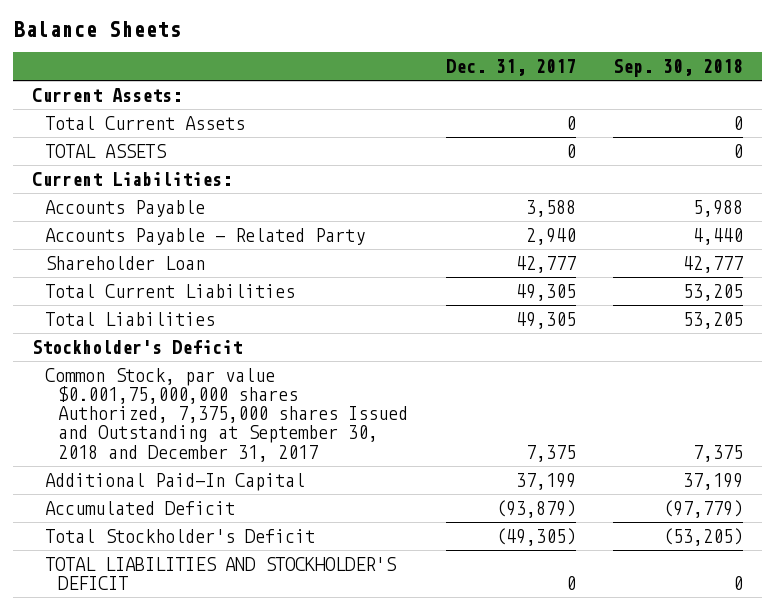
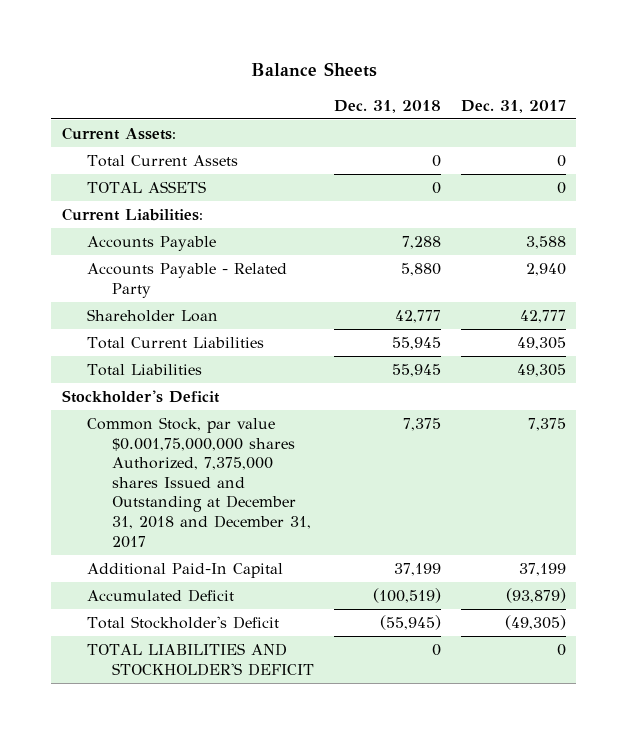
[613,58,744,77] Sep. 30, 2018 -> none
none -> [333,99,441,113] Dec. 31, 2018
[45,368,409,462] Common Stock, par value $0.001,75,000,000 shares Authorized, 7,375,000 shares Issued and Outstanding at September 30, 2018 and December 31, 2017 -> [86,416,311,548] Common Stock, par value $0.001,75,000,000 shares Authorized, 7,375,000 shares Issued and Outstanding at December 31, 2018 and December 31, 2017

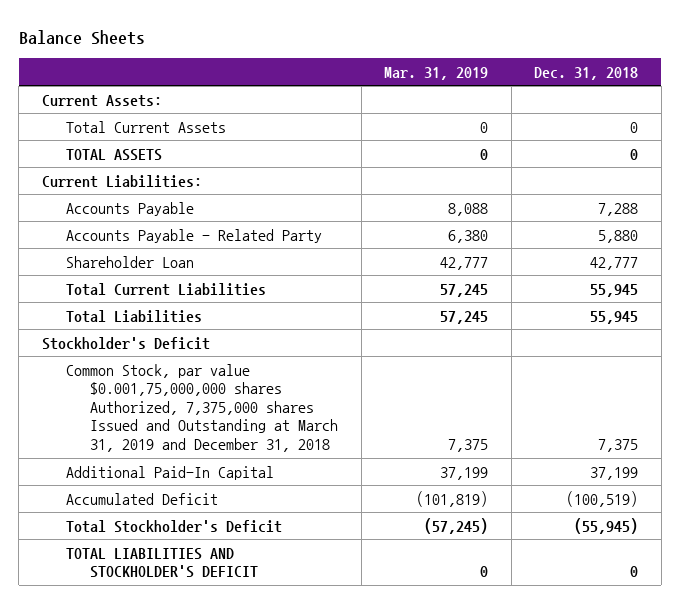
[460,99,566,113] Dec. 31, 2017 -> none
none -> [384,66,489,80] Mar. 31, 2019
[86,416,311,548] Common Stock, par value $0.001,75,000,000 shares Authorized, 7,375,000 shares Issued and Outstanding at December 31, 2018 and December 31, 2017 -> [66,363,339,453] Common Stock, par value $0.001,75,000,000 shares Authorized, 7,375,000 shares Issued and Outstanding at March 31, 2019 and December 31, 2018

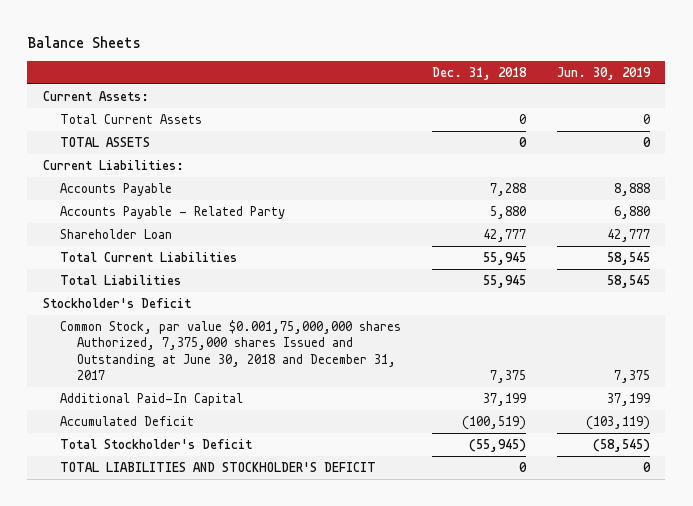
[384,66,489,80] Mar. 31, 2019 -> none
none -> [556,66,651,80] Jun. 30, 2019
[66,363,339,453] Common Stock, par value $0.001,75,000,000 shares Authorized, 7,375,000 shares Issued and Outstanding at March 31, 2019 and December 31, 2018 -> [60,320,402,380] Common Stock, par value $0.001,75,000,000 shares Authorized, 7,375,000 shares Issued and Outstanding at June 30, 2018 and December 31, 2017

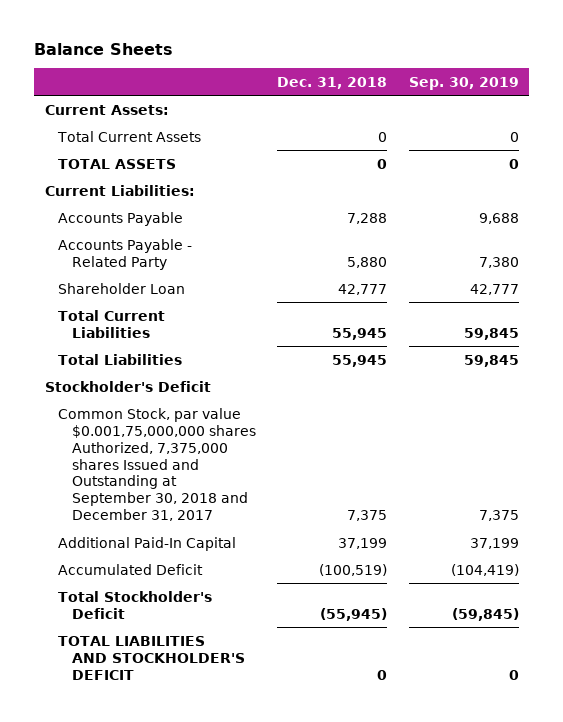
[556,66,651,80] Jun. 30, 2019 -> none
none -> [408,76,519,90] Sep. 30, 2019
[60,320,402,380] Common Stock, par value $0.001,75,000,000 shares Authorized, 7,375,000 shares Issued and Outstanding at June 30, 2018 and December 31, 2017 -> [58,407,257,522] Common Stock, par value $0.001,75,000,000 shares Authorized, 7,375,000 shares Issued and Outstanding at September 30, 2018 and December 31, 2017

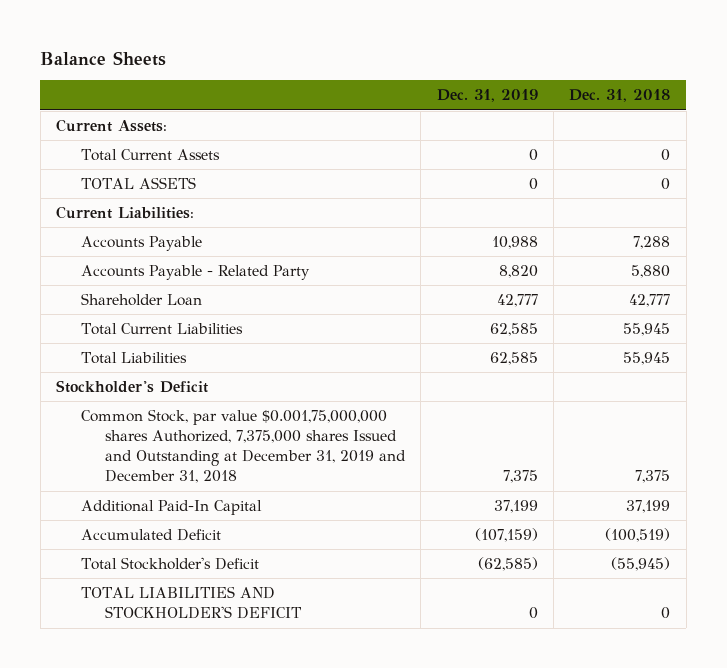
[408,76,519,90] Sep. 30, 2019 -> none
none -> [436,89,538,103] Dec. 31, 2019
[58,407,257,522] Common Stock, par value $0.001,75,000,000 shares Authorized, 7,375,000 shares Issued and Outstanding at September 30, 2018 and December 31, 2017 -> [80,409,406,484] Common Stock, par value $0.001,75,000,000 shares Authorized, 7,375,000 shares Issued and Outstanding at December 31, 2019 and December 31, 2018

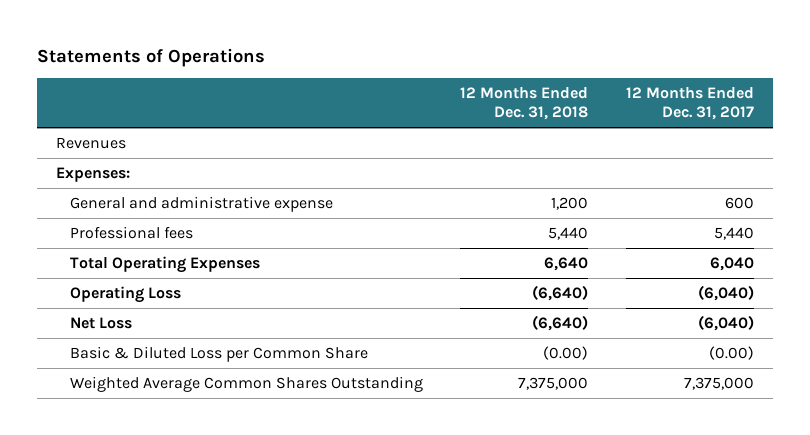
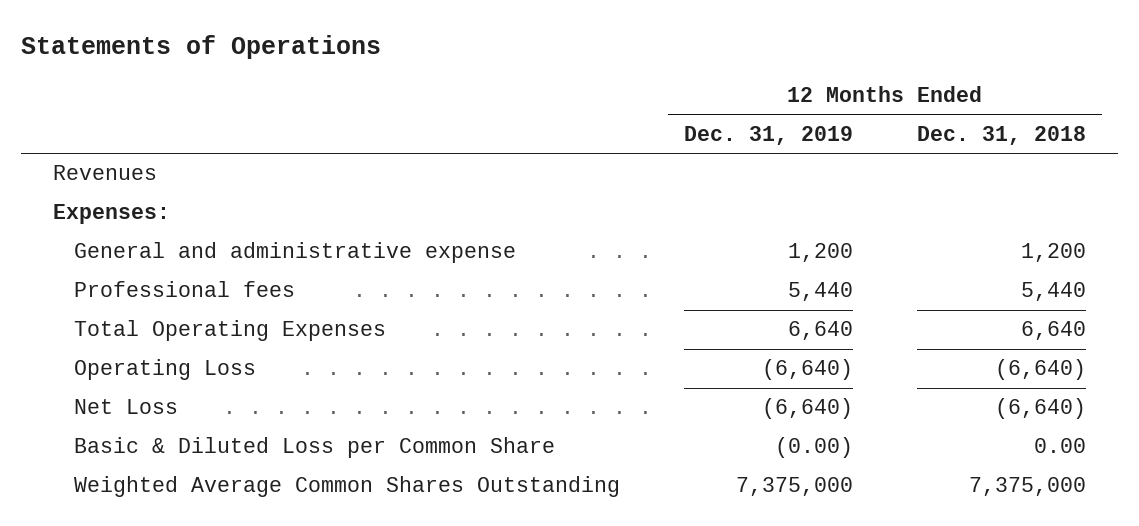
[626,87,755,121] 12 Months Ended Dec. 31, 2017 -> none
none -> [683,125,853,145] Dec. 31, 2019
[543,346,589,361] (0.00) -> [1034,438,1087,454] 0.00

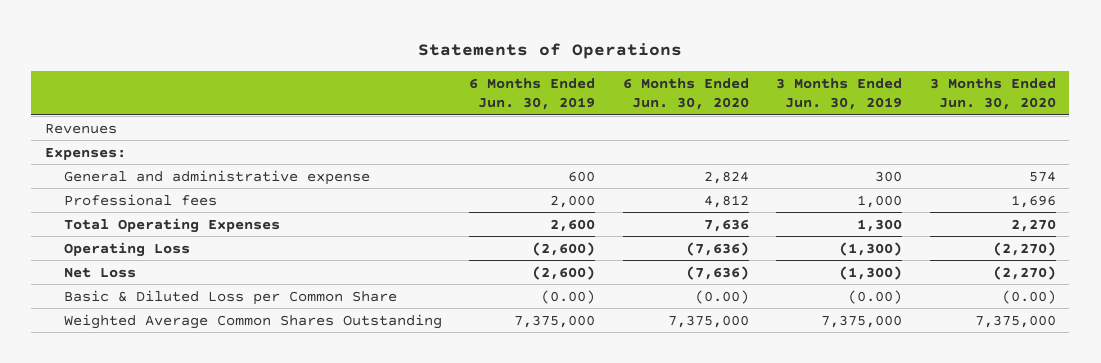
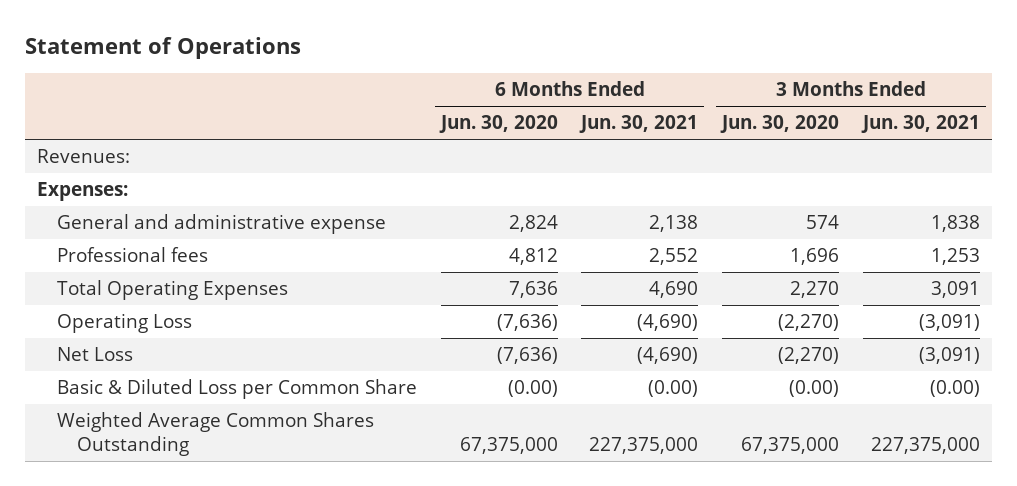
[418,43,683,60] Statements of Operations -> [24,37,301,60] Statement of Operations
[469,77,596,111] 6 Months Ended Jun. 30, 2019 -> none
[776,77,903,111] 3 Months Ended Jun. 30, 2019 -> none
none -> [579,115,699,134] Jun. 30, 2021
none -> [861,115,981,134] Jun. 30, 2021
[44,123,117,134] Revenues -> [36,149,130,164] Revenues:
[667,314,749,328] 7,375,000 -> [459,437,558,455] 67,375,000
[974,314,1056,328] 7,375,000 -> [741,437,840,455] 67,375,000

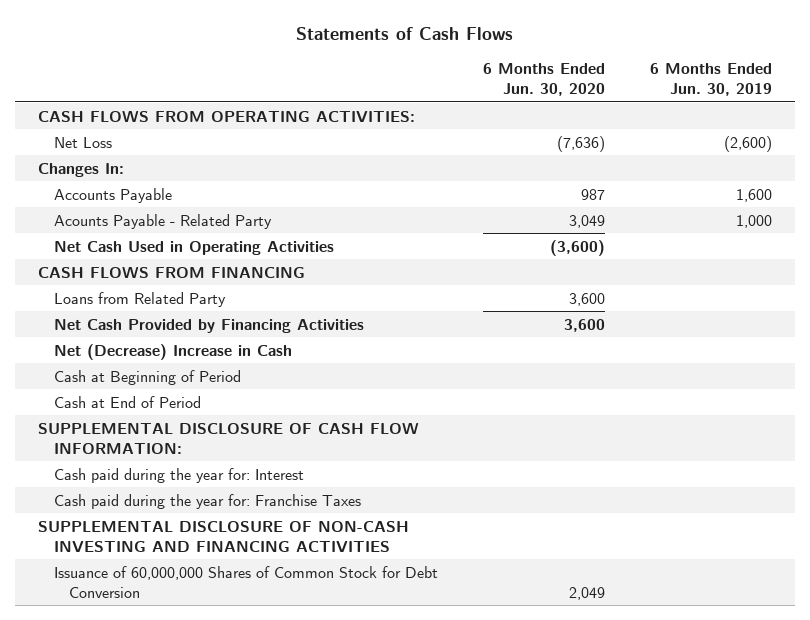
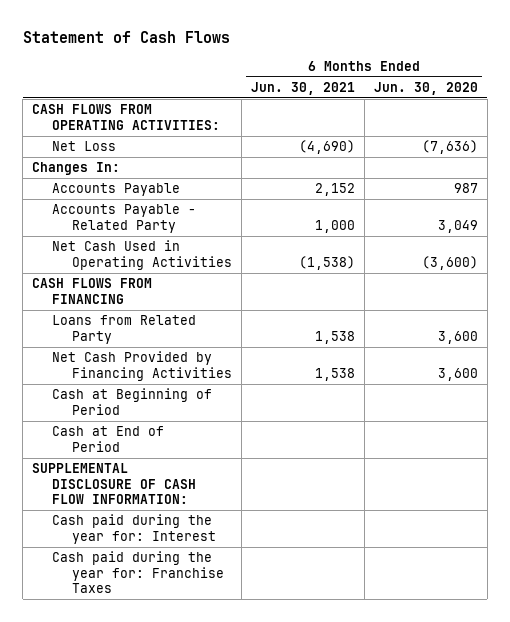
[295,26,513,40] Statements of Cash Flows -> [22,30,230,43] Statement of Cash Flows
[649,63,772,97] 6 Months Ended Jun. 30, 2019 -> none
none -> [250,81,355,95] Jun. 30, 2021
[53,213,272,229] Acounts Payable - Related Party -> [52,204,197,233] Accounts Payable - Related Party
[53,343,292,360] Net (Decrease) Increase in Cash -> none
[37,520,409,552] SUPPLEMENTAL DISCLOSURE OF NON-CASH INVESTING AND FINANCING ACTIVITIES -> none
[53,565,438,598] Issuance of 60,000,000 Shares of Common Stock for Debt Conversion -> none

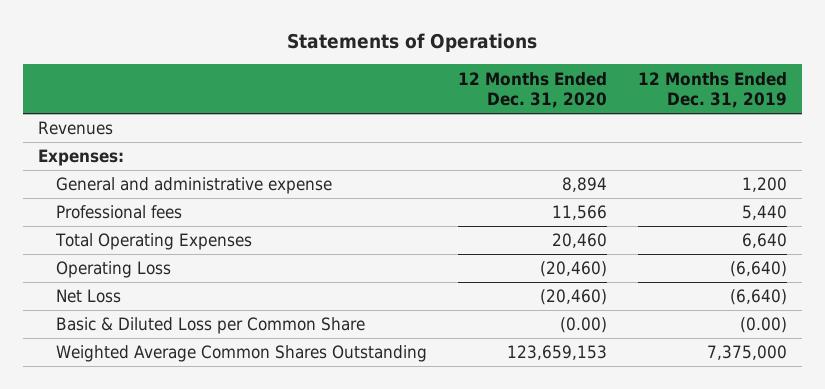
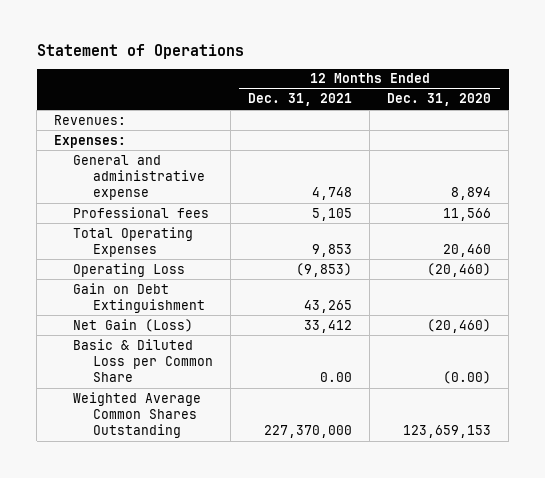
[287,33,538,53] Statements of Operations -> [36,44,244,60] Statement of Operations
[637,71,787,109] 12 Months Ended Dec. 31, 2019 -> none
none -> [247,93,352,107] Dec. 31, 2021
[38,121,114,136] Revenues -> [54,114,127,125] Revenues:
none -> [73,282,205,313] Gain on Debt Extinguishment
[55,289,121,304] Net Loss -> [73,318,194,332] Net Gain (Loss)

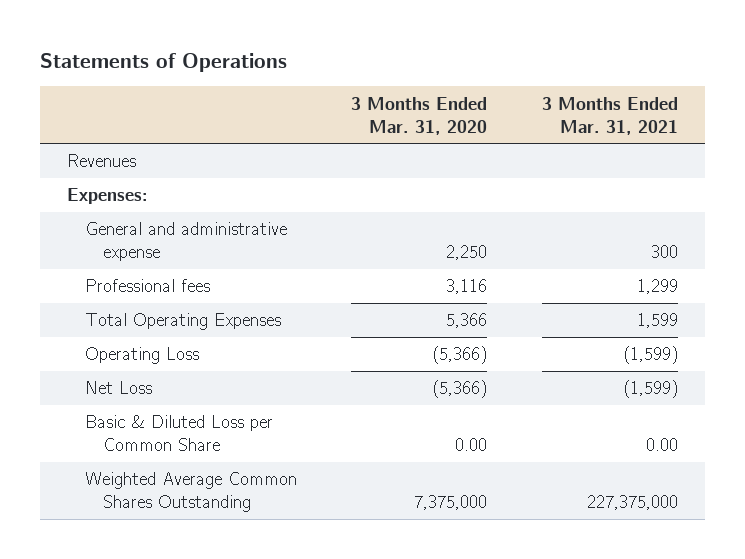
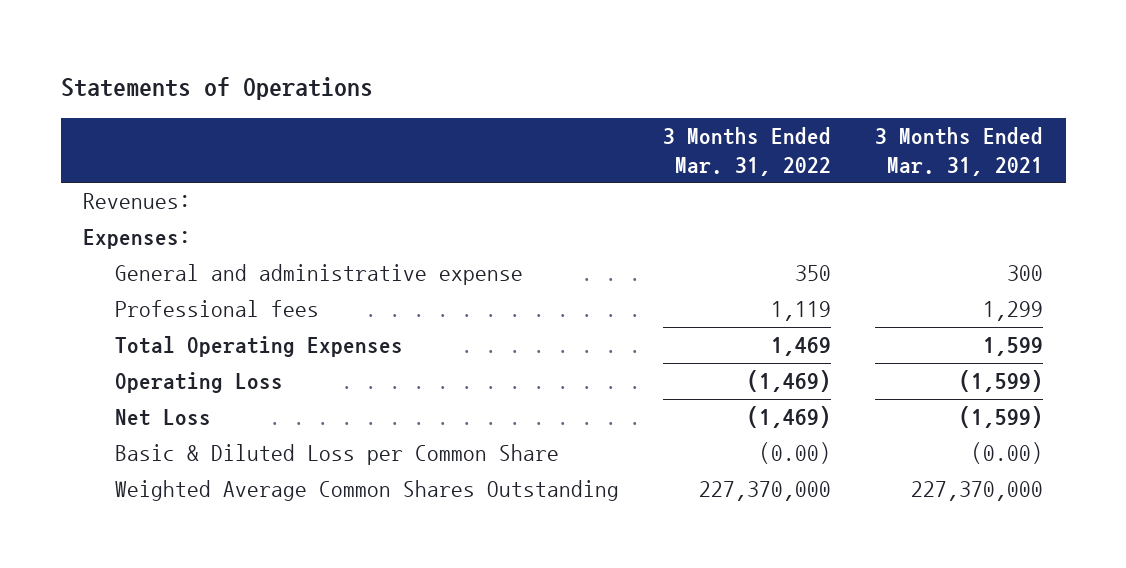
[351,96,488,135] 3 Months Ended Mar. 31, 2020 -> none
none -> [663,126,832,176] 3 Months Ended Mar. 31, 2022
[67,154,137,168] Revenues -> [82,193,191,210] Revenues:
[645,438,678,452] 0.00 -> [971,442,1044,465] (0.00)
[586,495,678,511] 227,375,000 -> [911,481,1044,502] 227,370,000

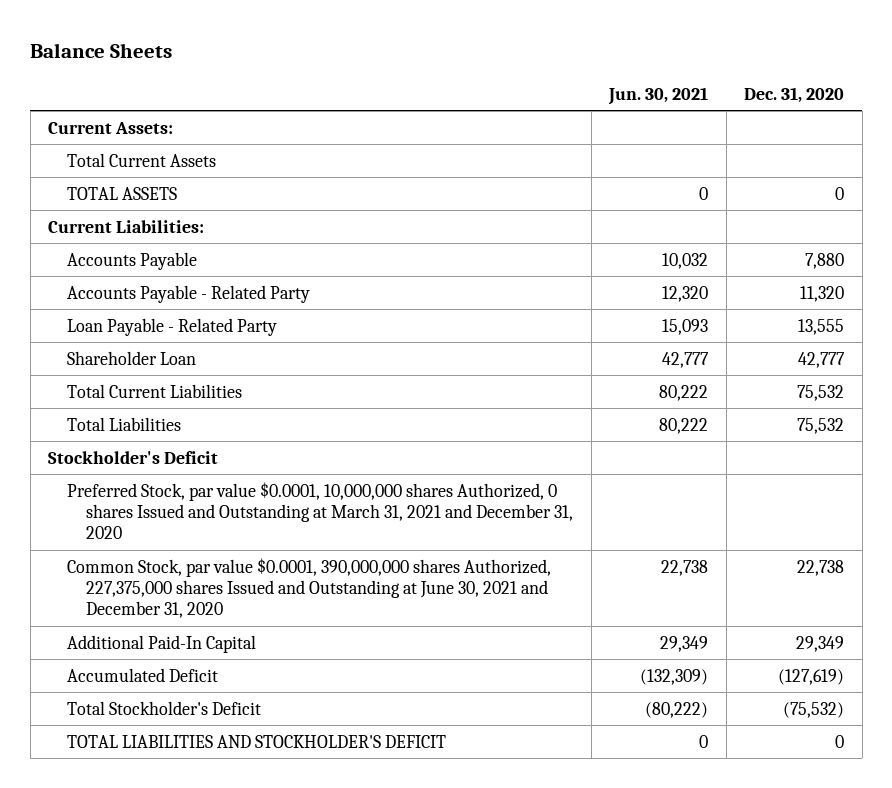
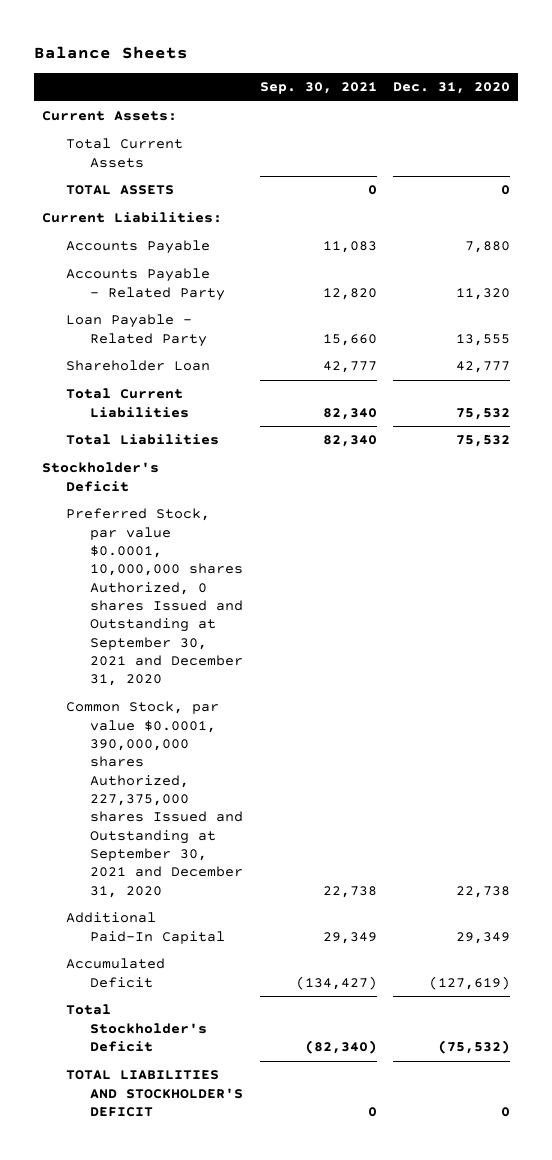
[608,86,709,105] Jun. 30, 2021 -> none
none -> [259,81,377,94] Sep. 30, 2021
[67,481,574,540] Preferred Stock, par value $0.0001, 10,000,000 shares Authorized, 0 shares Issued and Outstanding at March 31, 2021 and December 31, 2020 -> [66,508,244,687] Preferred Stock, par value $0.0001, 10,000,000 shares Authorized, 0 shares Issued and Outstanding at September 30, 2021 and December 31, 2020
[67,557,552,619] Common Stock, par value $0.0001, 390,000,000 shares Authorized, 227,375,000 shares Issued and Outstanding at June 30, 2021 and December 31, 2020 -> [66,701,244,898] Common Stock, par value $0.0001, 390,000,000 shares Authorized, 227,375,000 shares Issued and Outstanding at September 30, 2021 and December 31, 2020

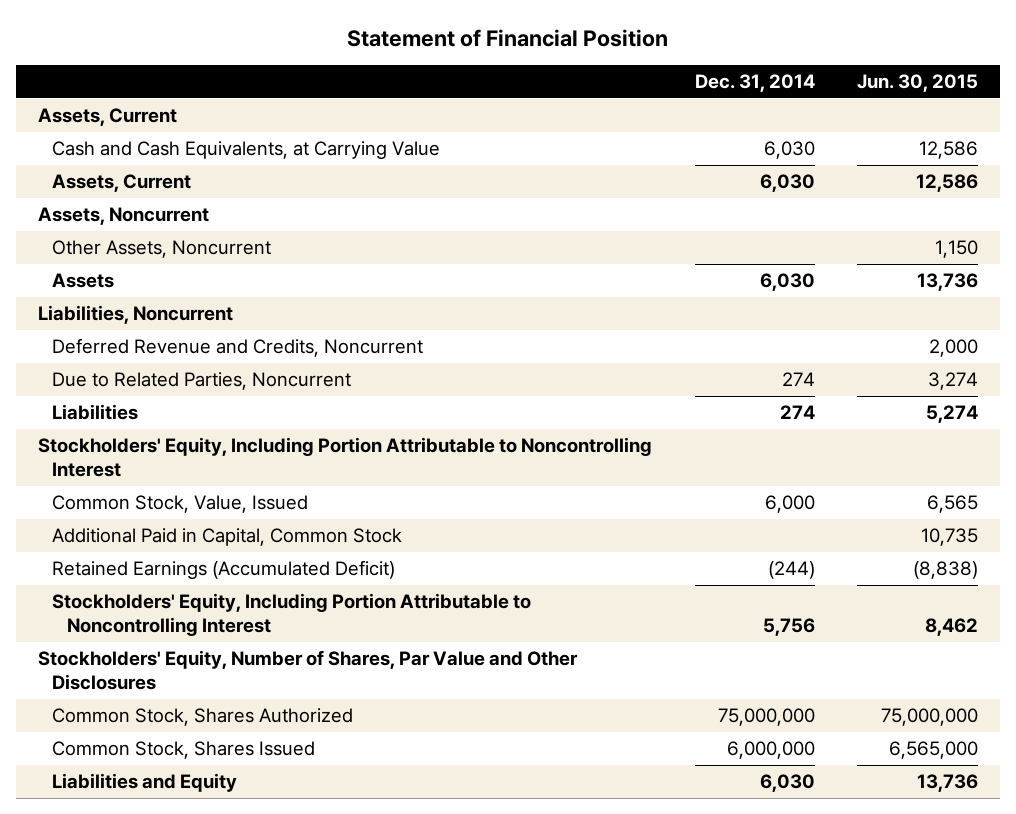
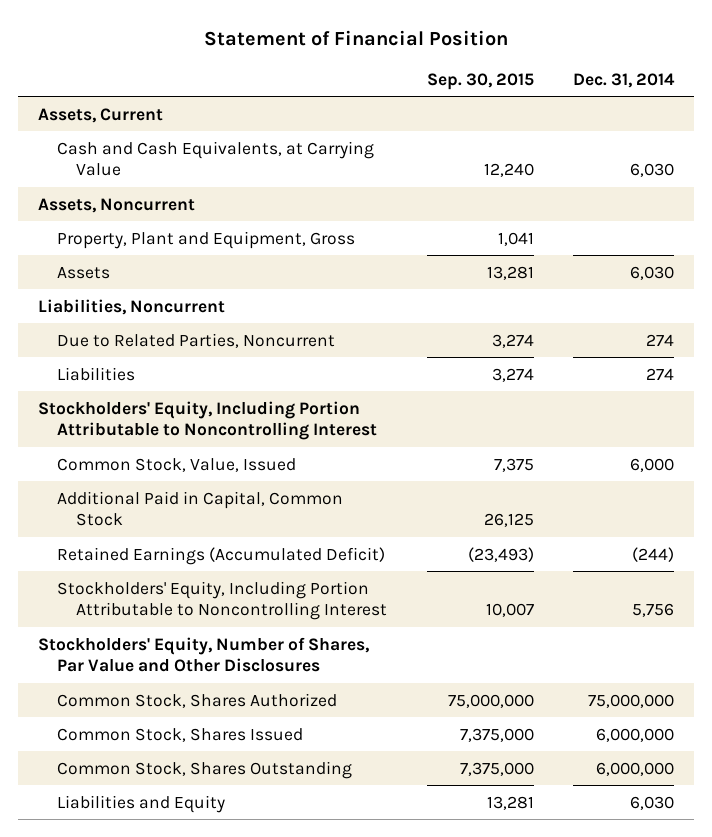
[857,73,979,92] Jun. 30, 2015 -> none
none -> [426,72,534,90] Sep. 30, 2015
[52,174,192,193] Assets, Current -> none
[52,240,272,259] Other Assets, Noncurrent -> none
none -> [56,230,355,249] Property, Plant and Equipment, Gross
[52,338,424,358] Deferred Revenue and Credits, Noncurrent -> none
none -> [56,760,352,779] Common Stock, Shares Outstanding

